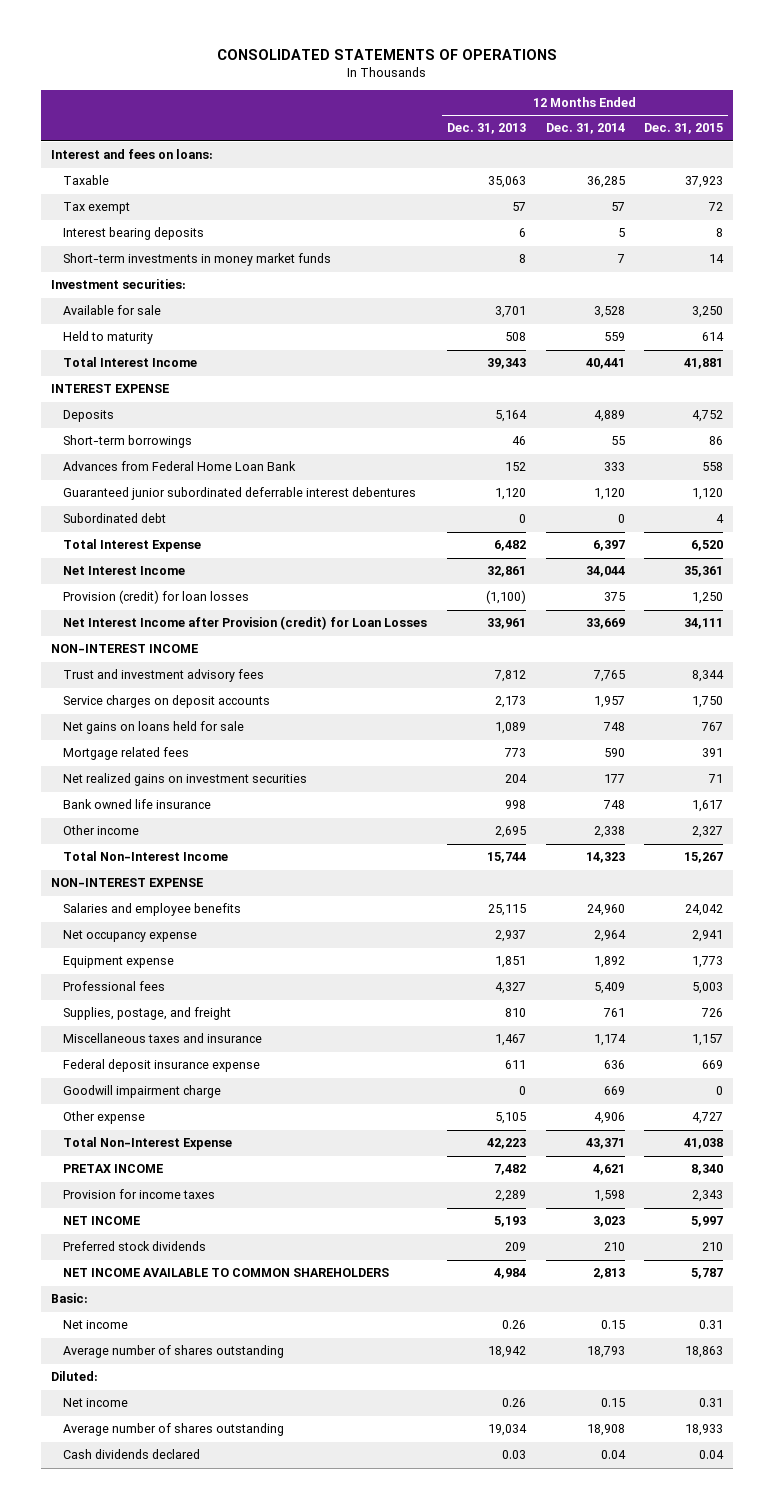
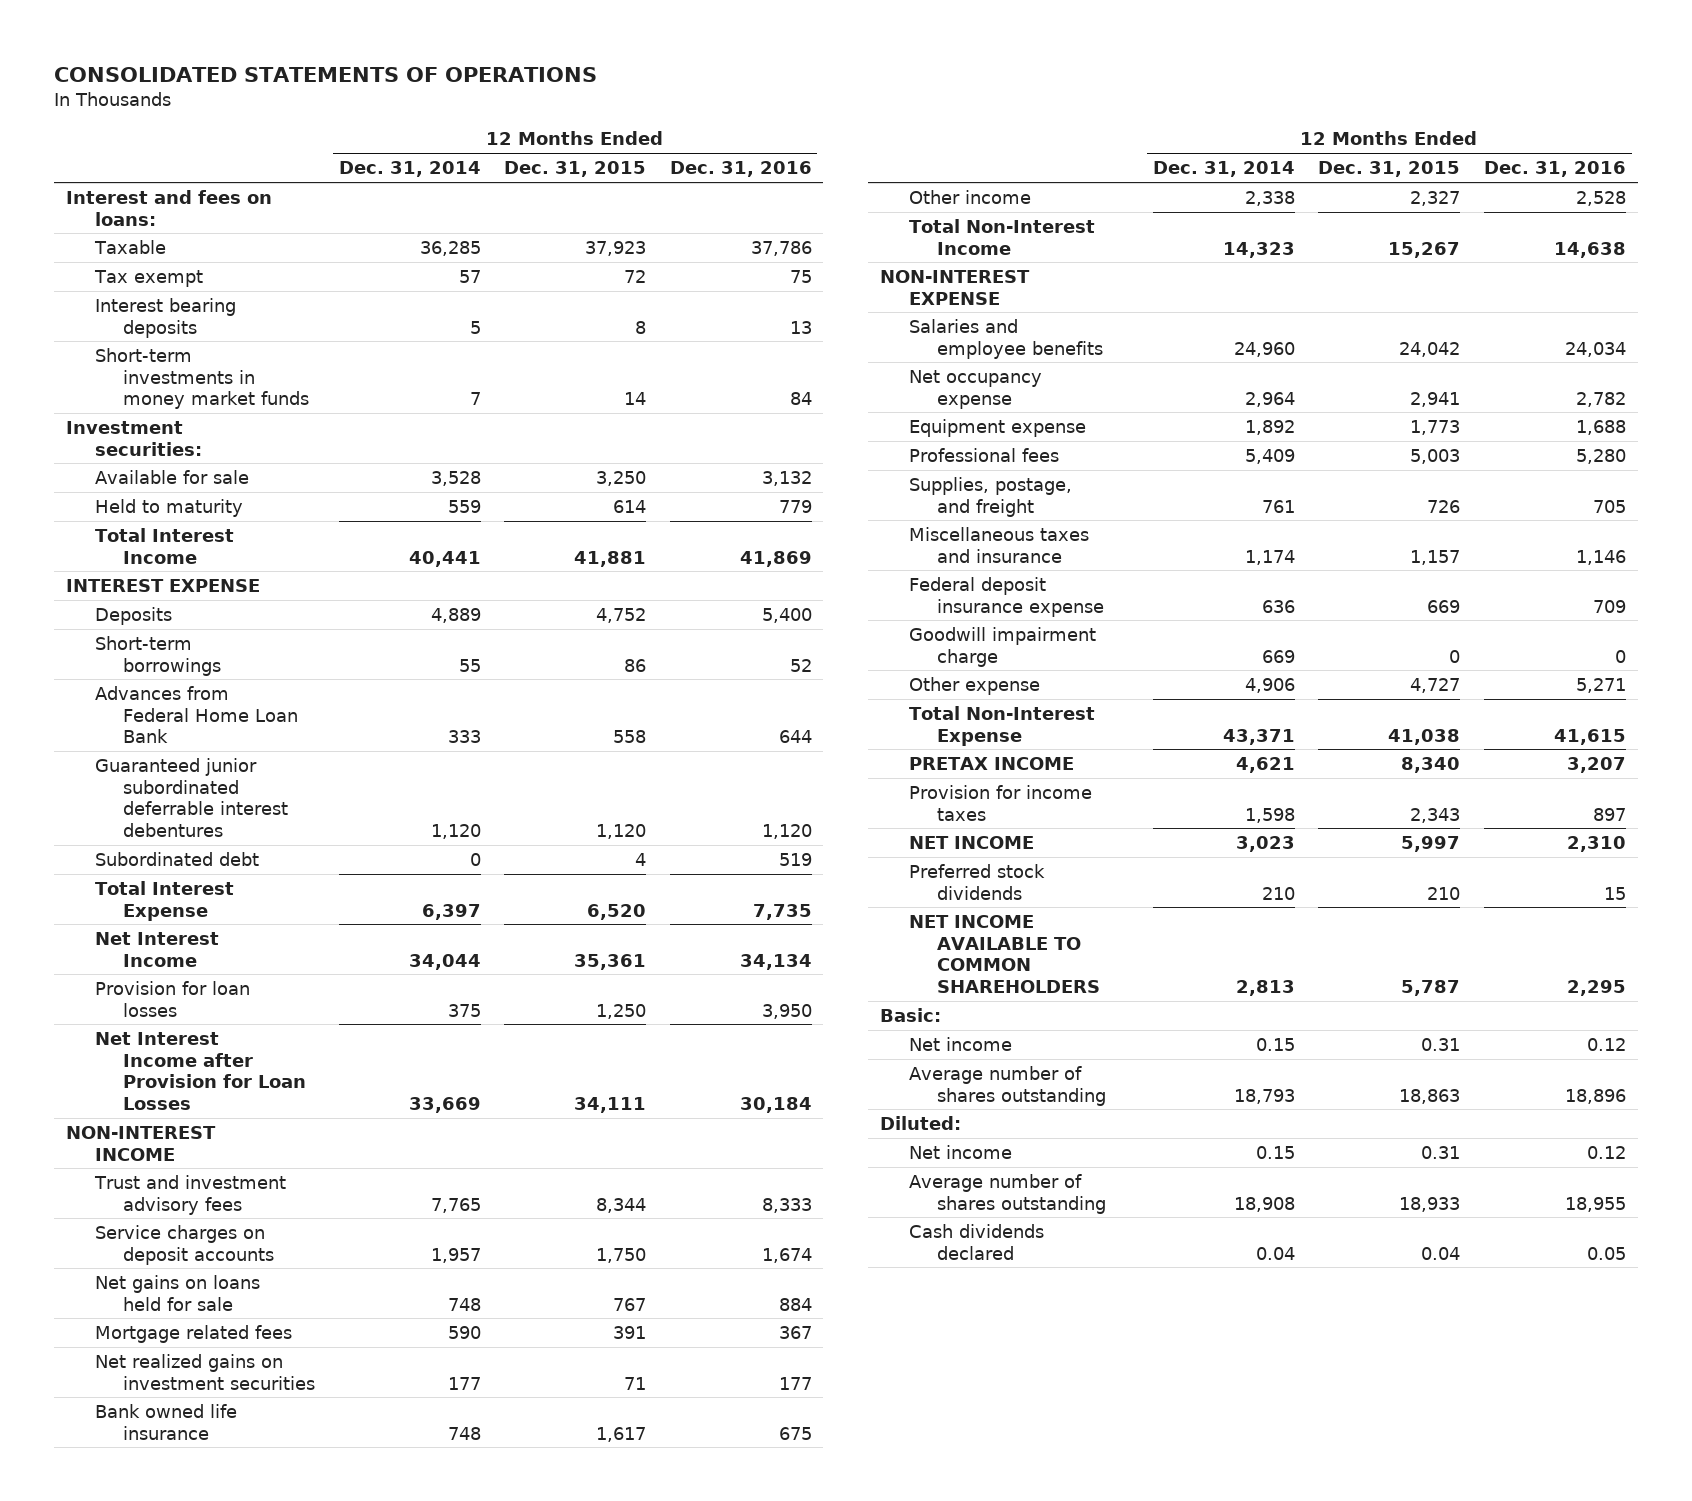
[446,123,526,135] Dec. 31, 2013 -> none
none -> [669,161,812,178] Dec. 31, 2016
[63,590,250,605] Provision (credit) for loan losses -> [94,980,250,1017] Provision for loan losses
[63,616,428,631] Net Interest Income after Provision (credit) for Loan Losses -> [94,1031,307,1110] Net Interest Income after Provision for Loan Losses

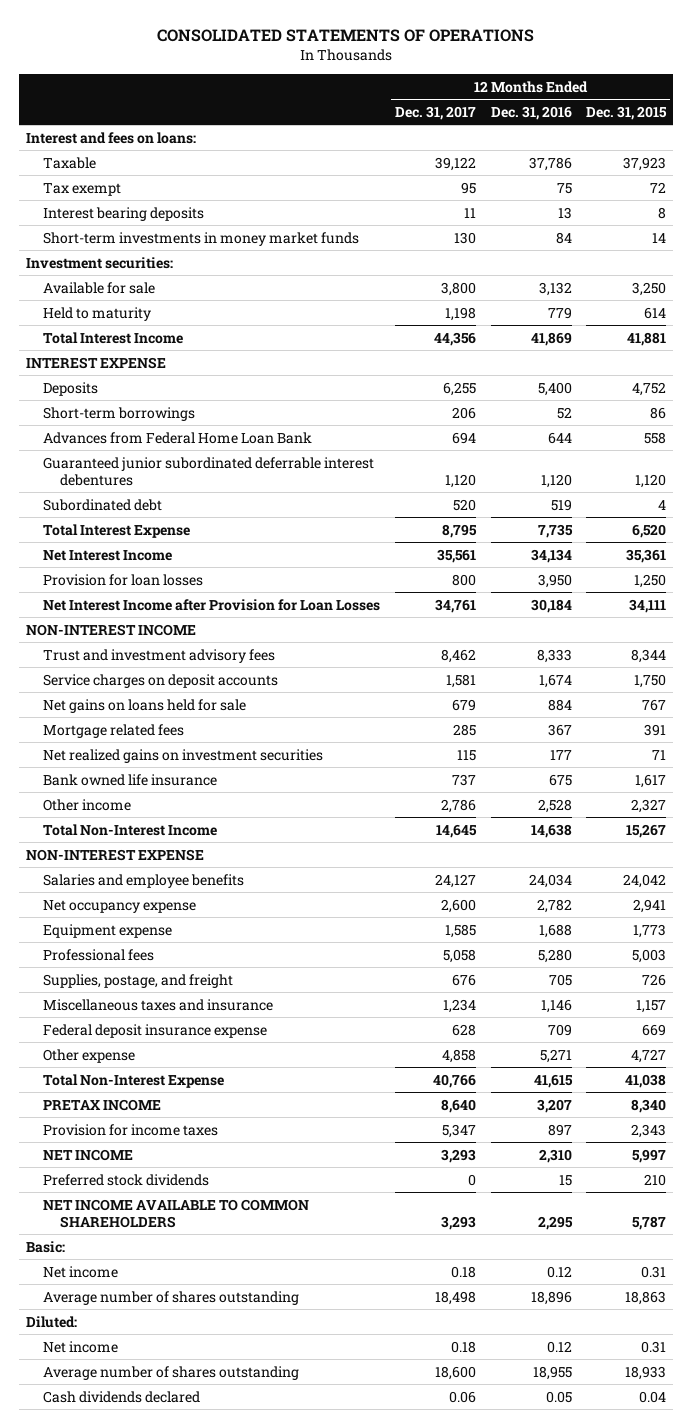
[338,161,481,178] Dec. 31, 2014 -> none
none -> [394,105,476,120] Dec. 31, 2017
[908,626,1096,667] Goodwill impairment charge -> none

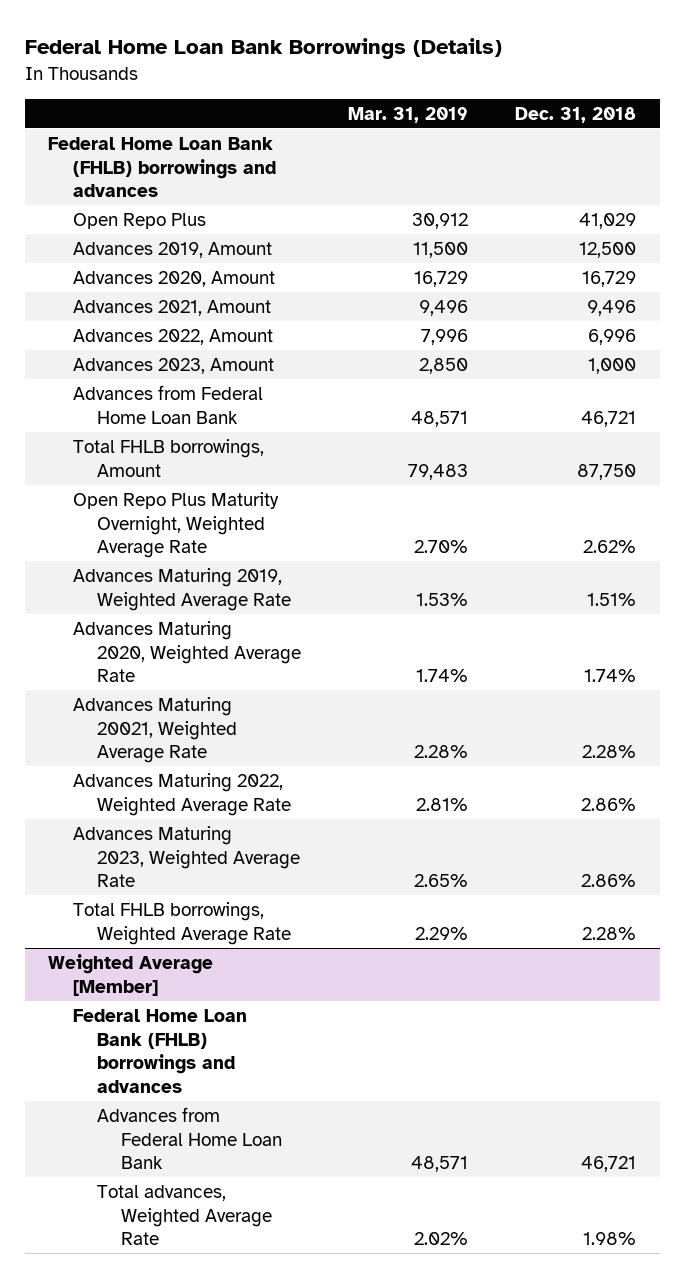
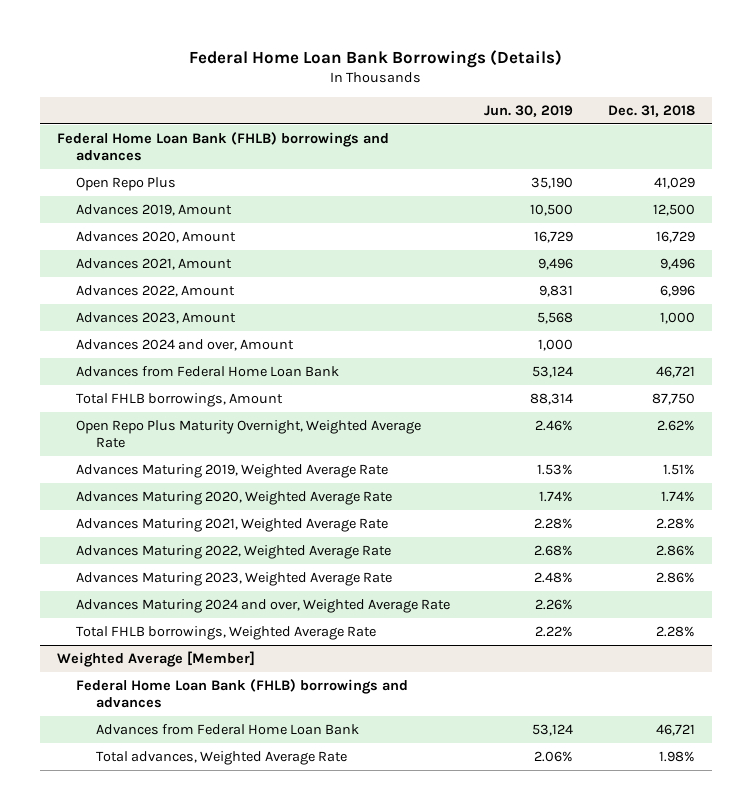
[348,106,469,123] Mar. 31, 2019 -> none
none -> [484,104,574,117] Jun. 30, 2019
none -> [76,338,295,351] Advances 2024 and over, Amount
[72,696,238,764] Advances Maturing 20021, Weighted Average Rate -> [76,517,389,532] Advances Maturing 2021, Weighted Average Rate
none -> [76,598,451,613] Advances Maturing 2024 and over, Weighted Average Rate

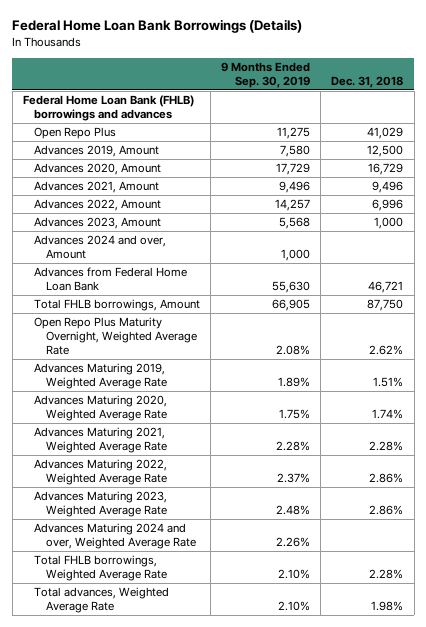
[484,104,574,117] Jun. 30, 2019 -> none
none -> [221,62,311,88] 9 Months Ended Sep. 30, 2019
[56,650,255,667] Weighted Average [Member] -> none
[76,678,409,709] Federal Home Loan Bank (FHLB) borrowings and advances -> none
[95,723,359,735] Advances from Federal Home Loan Bank -> none

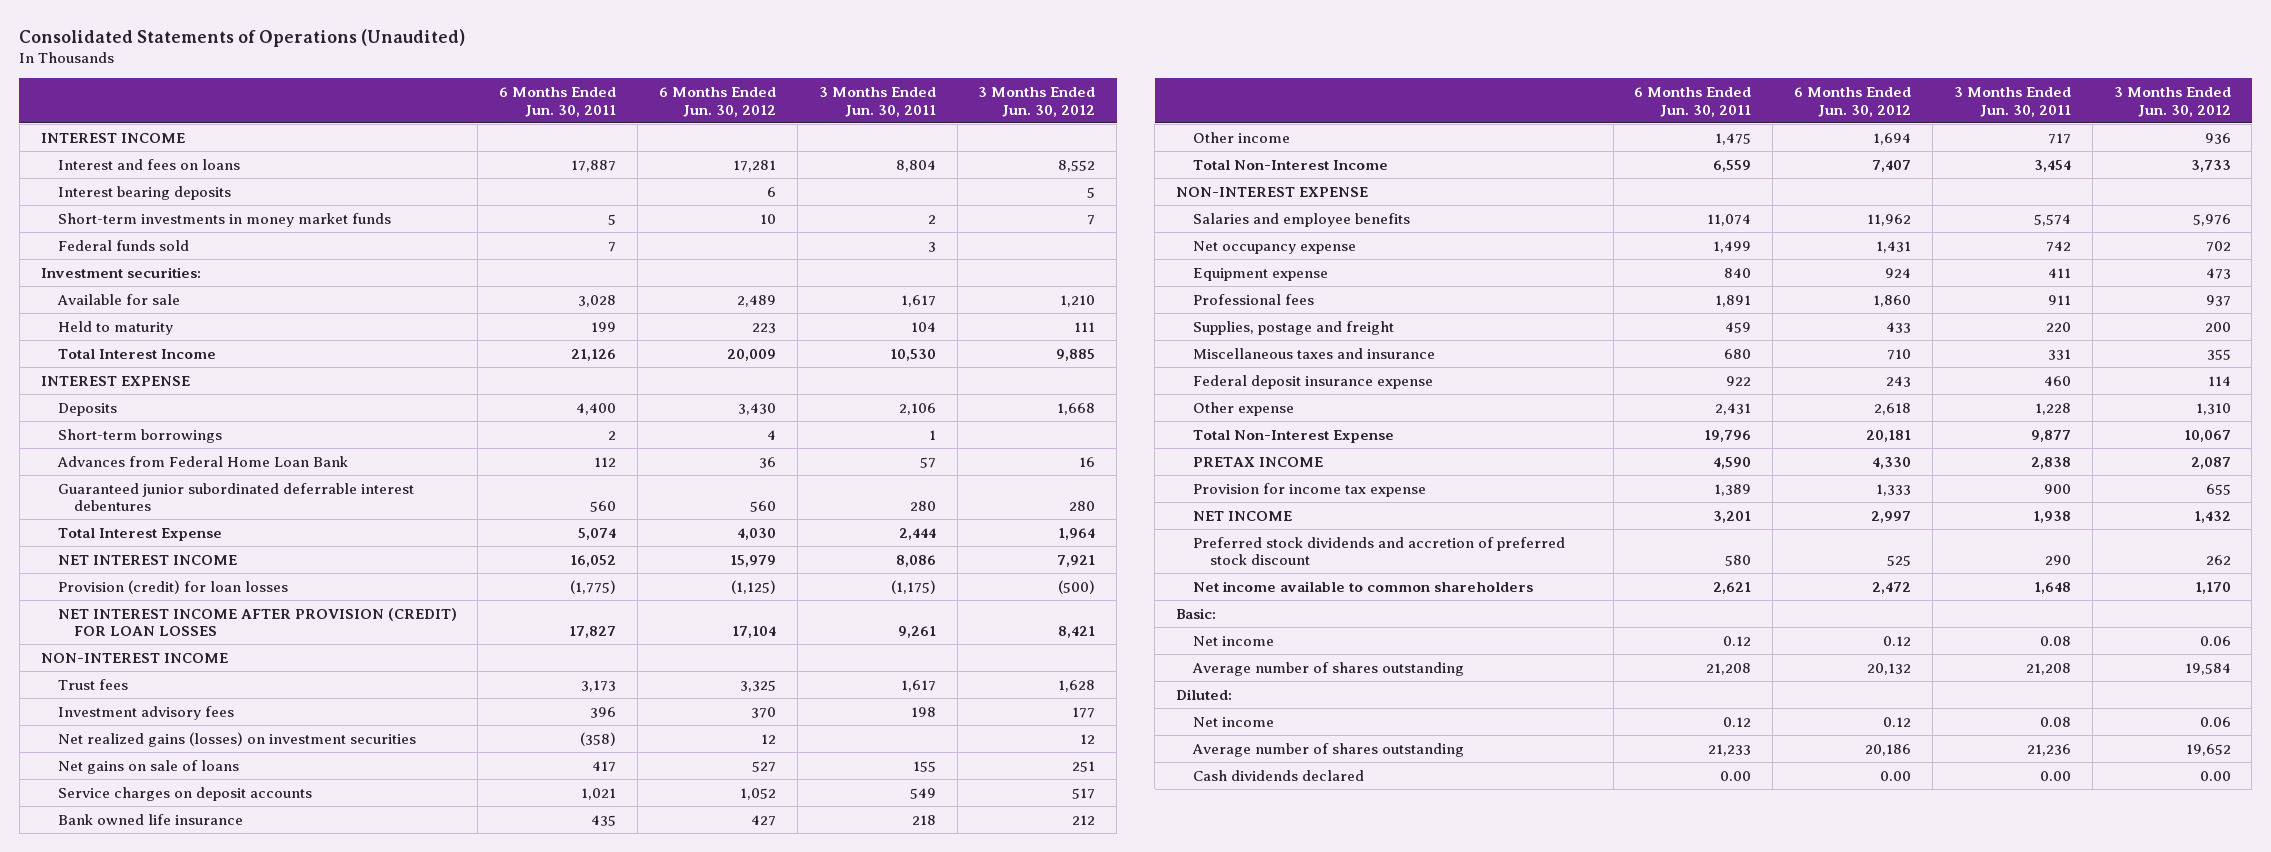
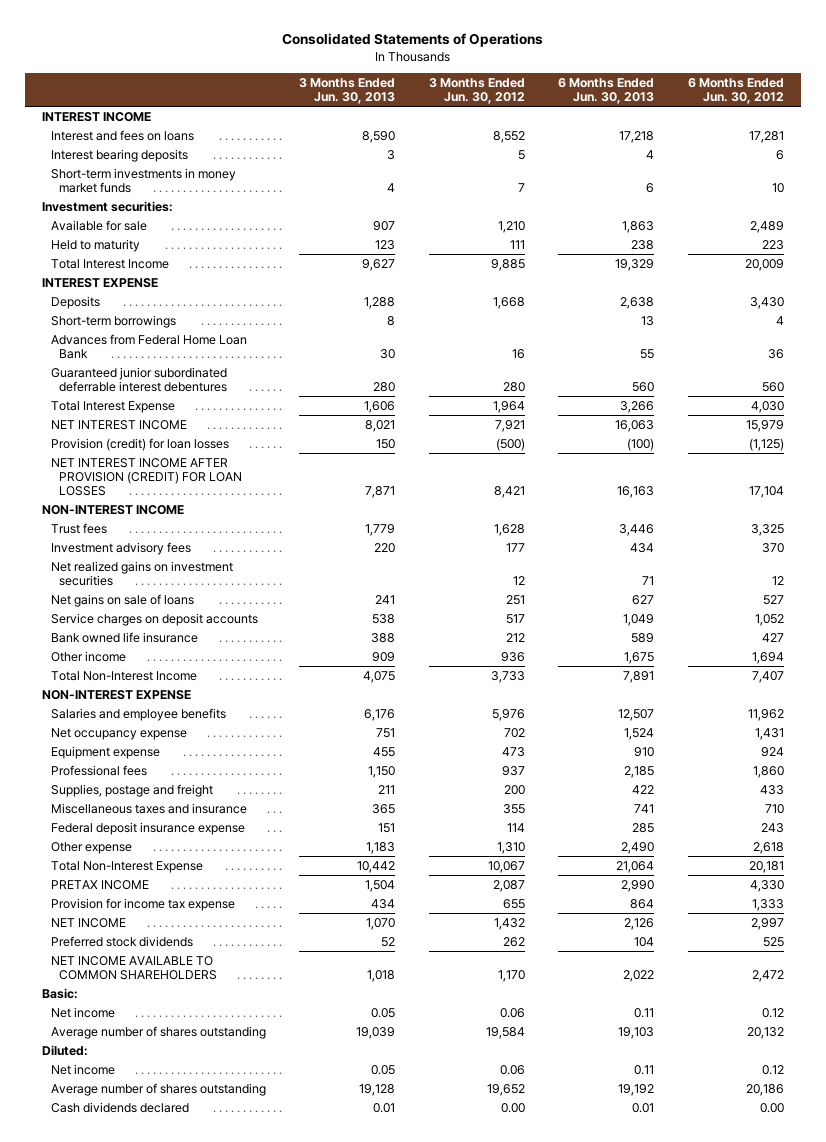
[19,28,466,47] Consolidated Statements of Operations (Unaudited) -> [281,33,543,48] Consolidated Statements of Operations
[499,86,617,117] 6 Months Ended Jun. 30, 2011 -> none
[818,86,936,117] 3 Months Ended Jun. 30, 2011 -> none
none -> [299,77,396,105] 3 Months Ended Jun. 30, 2013
none -> [558,77,655,105] 6 Months Ended Jun. 30, 2013
[57,239,189,251] Federal funds sold -> none
[57,731,416,747] Net realized gains (losses) on investment securities -> [50,560,233,587] Net realized gains on investment securities
[1192,536,1565,566] Preferred stock dividends and accretion of preferred stock discount -> [50,935,193,947] Preferred stock dividends
[1192,580,1533,592] Net income available to common shareholders -> [50,955,218,981] NET INCOME AVAILABLE TO COMMON SHAREHOLDERS

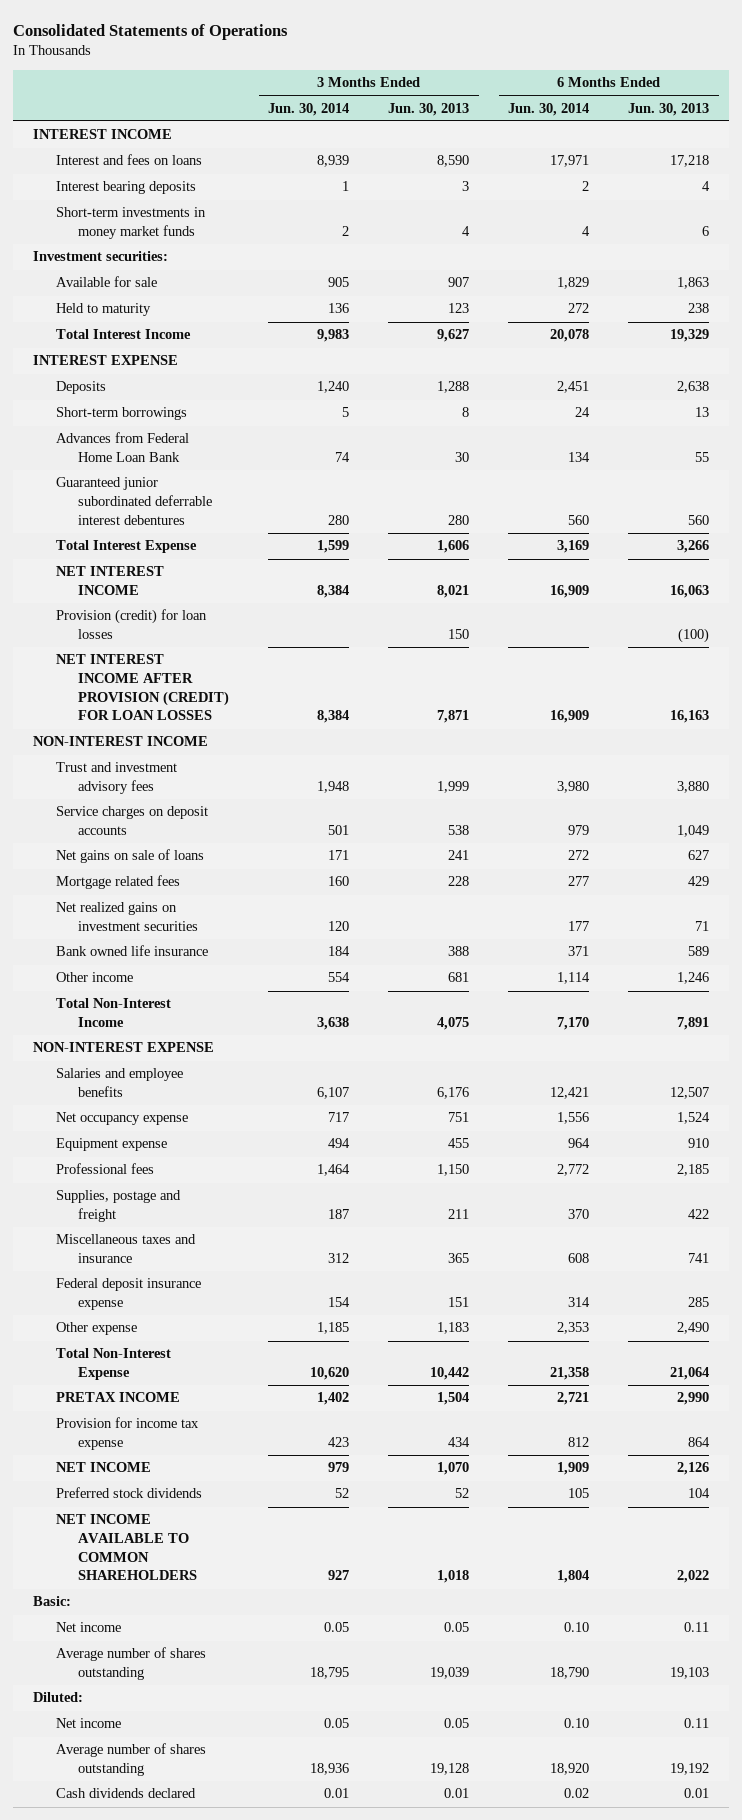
[428,77,525,105] 3 Months Ended Jun. 30, 2012 -> none
[688,77,785,105] 6 Months Ended Jun. 30, 2012 -> none
none -> [268,102,350,116] Jun. 30, 2014
none -> [508,102,590,116] Jun. 30, 2014
[50,541,191,555] Investment advisory fees -> none
[50,522,107,534] Trust fees -> [55,762,177,795] Trust and investment advisory fees
[365,523,396,536] 1,779 -> [437,781,470,794] 1,999
[619,523,655,536] 3,446 -> [677,781,710,794] 3,880
[50,593,194,607] Net gains on sale of loans -> [55,849,204,864] Net gains on sale of loans
none -> [55,875,180,890] Mortgage related fees
[50,560,233,587] Net realized gains on investment securities -> [55,902,199,932] Net realized gains on investment securities
[372,651,396,662] 909 -> [448,972,470,983] 681
[624,651,655,664] 1,675 -> [677,972,710,985] 1,246

